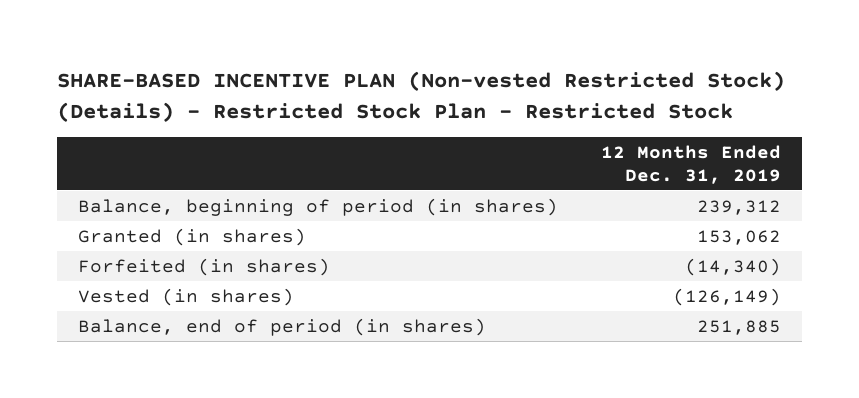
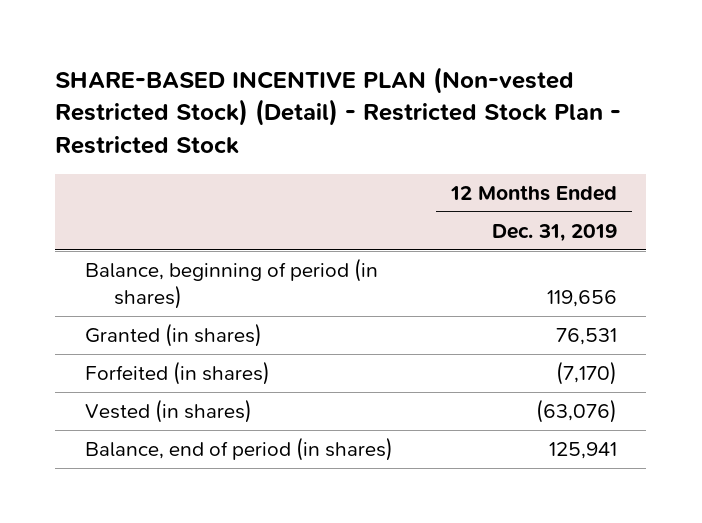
[57,71,786,122] SHARE-BASED INCENTIVE PLAN (Non-vested Restricted Stock) (Details) - Restricted Stock Plan - Restricted Stock -> [55,66,622,154] SHARE-BASED INCENTIVE PLAN (Non-vested Restricted Stock) (Detail) - Restricted Stock Plan - Restricted Stock
[696,199,781,215] 239,312 -> [547,289,618,307] 119,656
[696,229,781,245] 153,062 -> [556,328,618,346] 76,531
[684,257,781,276] (14,340) -> [556,361,618,386] (7,170)
[672,287,781,306] (126,149) -> [536,399,618,424] (63,076)
[696,319,781,335] 251,885 -> [549,442,618,460] 125,941

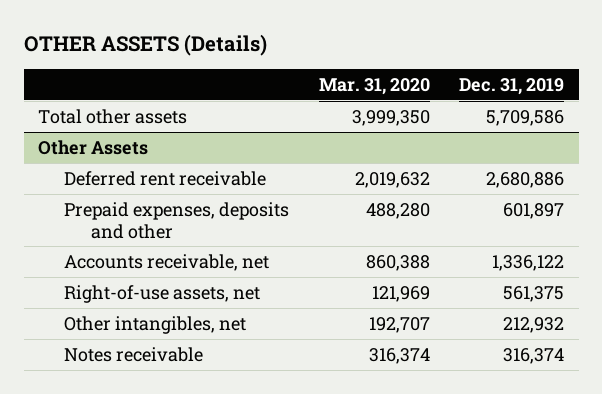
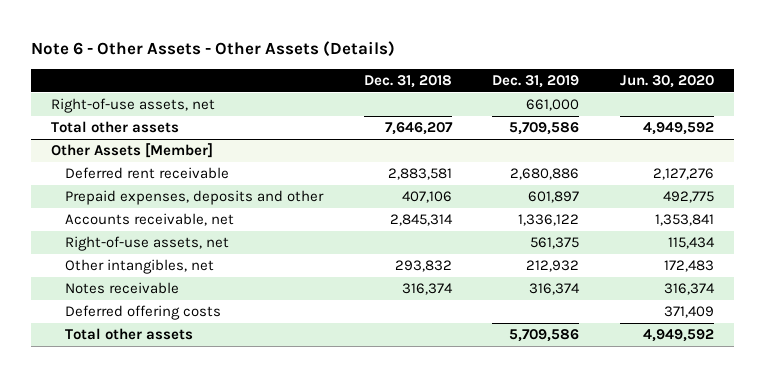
[23,34,267,57] OTHER ASSETS (Details) -> [31,41,396,58] Note 6 - Other Assets - Other Assets (Details)
[318,77,430,95] Mar. 31, 2020 -> none
none -> [363,75,452,89] Dec. 31, 2018
none -> [619,75,714,89] Jun. 30, 2020
none -> [51,98,216,114] Right-of-use assets, net
[38,139,149,155] Other Assets -> [51,143,214,159] Other Assets [Member]
none -> [65,305,222,321] Deferred offering costs
none -> [65,328,194,341] Total other assets

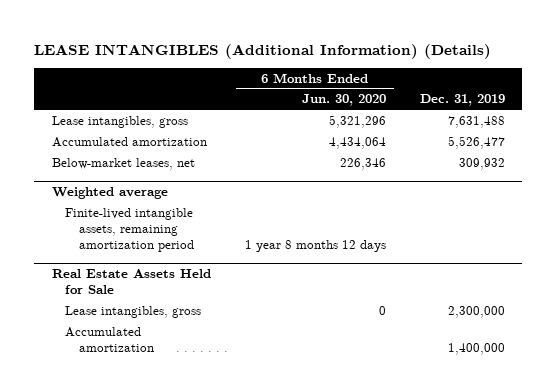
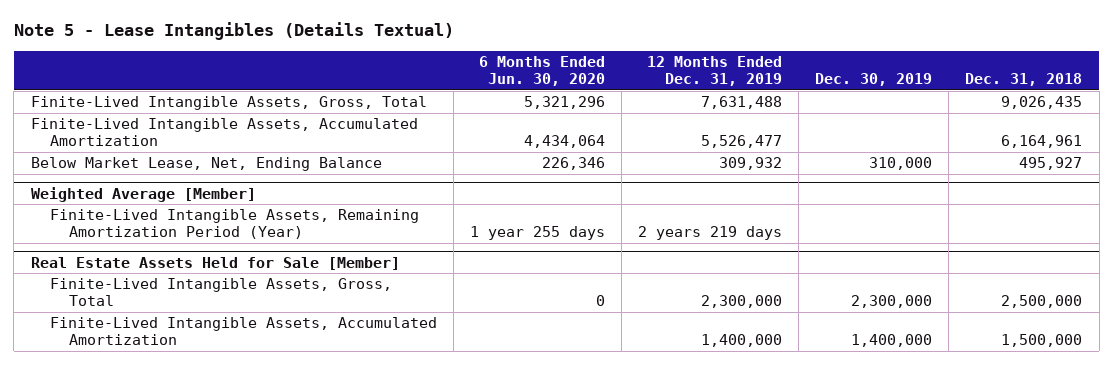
[34,43,492,59] LEASE INTANGIBLES (Additional Information) (Details) -> [13,22,454,41] Note 5 - Lease Intangibles (Details Textual)
[420,94,506,107] Dec. 31, 2019 -> none
none -> [647,56,783,87] 12 Months Ended Dec. 31, 2019
none -> [815,73,933,87] Dec. 30, 2019
none -> [965,73,1083,87] Dec. 31, 2018
[51,115,188,128] Lease intangibles, gross -> [30,96,427,111] Finite-Lived Intangible Assets, Gross, Total
[51,136,207,147] Accumulated amortization -> [30,118,418,147] Finite-Lived Intangible Assets, Accumulated Amortization
[51,157,195,170] Below-market leases, net -> [30,157,382,172] Below Market Lease, Net, Ending Balance
[51,186,168,199] Weighted average -> [30,186,256,202] Weighted Average [Member]
[65,207,195,252] Finite-lived intangible assets, remaining amortization period -> [49,209,419,240] Finite-Lived Intangible Assets, Remaining Amortization Period (Year)
[244,239,386,252] 1 year 8 months 12 days -> [469,226,605,241] 1 year 255 days
[51,268,211,294] Real Estate Assets Held for Sale -> [30,256,400,270] Real Estate Assets Held for Sale [Member]
[65,305,202,318] Lease intangibles, gross -> [49,278,392,307] Finite-Lived Intangible Assets, Gross, Total
[65,326,155,352] Accumulated amortization -> [49,317,437,346] Finite-Lived Intangible Assets, Accumulated Amortization

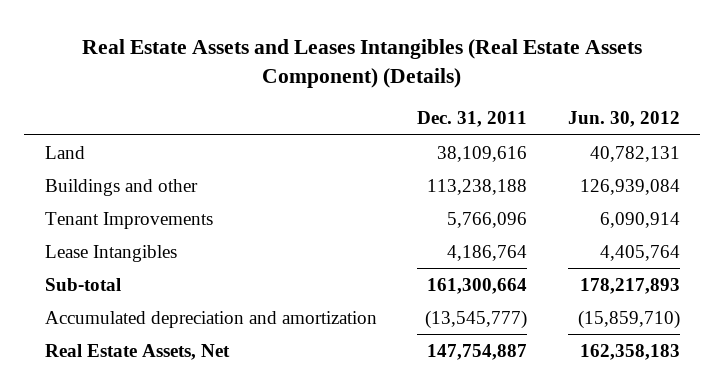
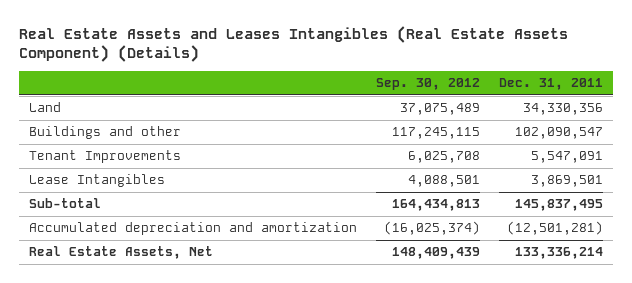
[567,111,680,128] Jun. 30, 2012 -> none
none -> [376,78,481,91] Sep. 30, 2012
[437,145,528,162] 38,109,616 -> [523,103,604,116] 34,330,356
[427,178,528,195] 113,238,188 -> [515,127,604,140] 102,090,547
[447,211,528,228] 5,766,096 -> [531,151,604,164] 5,547,091
[447,244,528,261] 4,186,764 -> [531,175,604,188] 3,869,501
[427,277,528,294] 161,300,664 -> [515,199,604,212] 145,837,495
[425,309,528,329] (13,545,777) -> [507,221,604,236] (12,501,281)
[427,343,528,360] 147,754,887 -> [515,247,604,260] 133,336,214

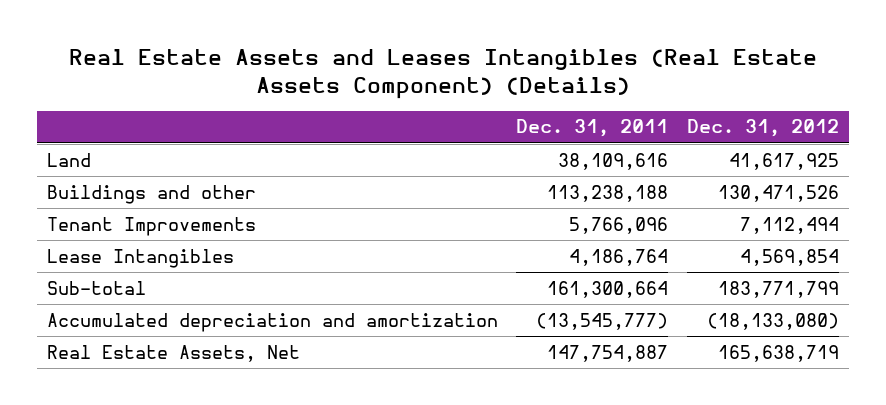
[376,78,481,91] Sep. 30, 2012 -> none
none -> [687,119,840,138] Dec. 31, 2012
[523,103,604,116] 34,330,356 -> [558,152,669,170] 38,109,616
[515,127,604,140] 102,090,547 -> [547,184,669,202] 113,238,188
[531,151,604,164] 5,547,091 -> [569,216,669,234] 5,766,096
[531,175,604,188] 3,869,501 -> [569,248,669,266] 4,186,764
[515,199,604,212] 145,837,495 -> [547,280,669,298] 161,300,664
[507,221,604,236] (12,501,281) -> [536,312,669,330] (13,545,777)
[515,247,604,260] 133,336,214 -> [547,344,669,362] 147,754,887

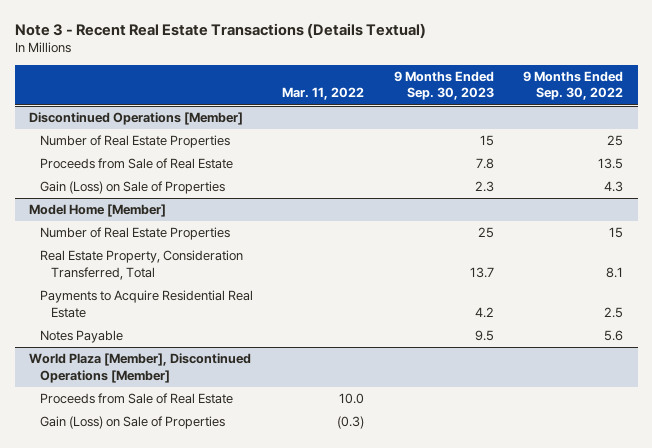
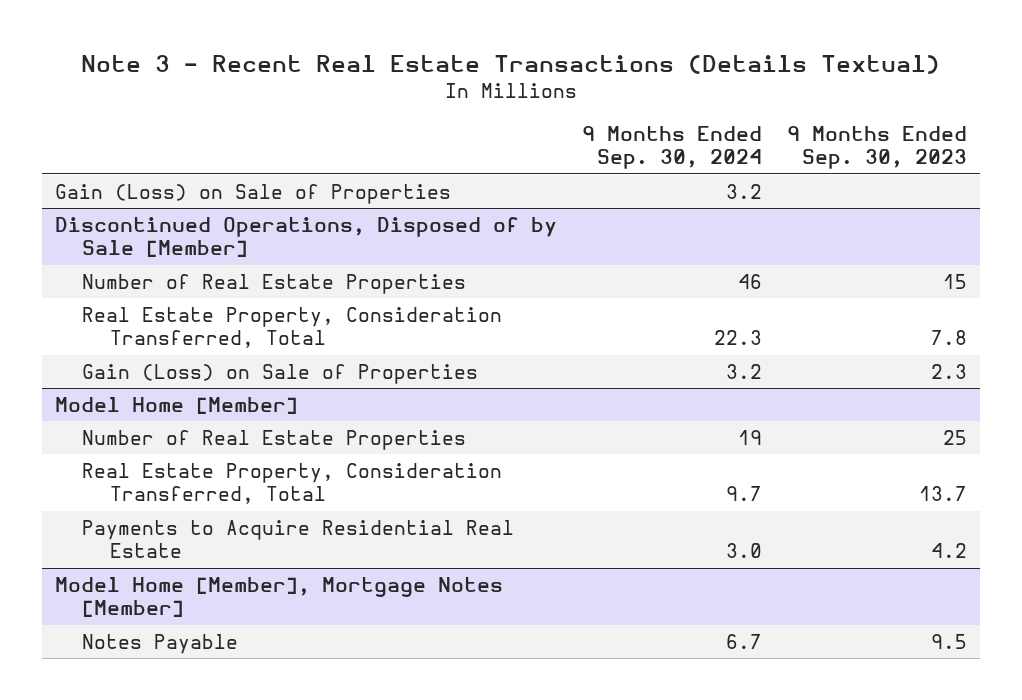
[282,87,365,101] Mar. 11, 2022 -> none
[522,71,623,101] 9 Months Ended Sep. 30, 2022 -> none
none -> [581,125,762,170] 9 Months Ended Sep. 30, 2024
[29,112,244,126] Discontinued Operations [Member] -> none
none -> [54,183,451,204] Gain (Loss) on Sale of Properties
none -> [54,216,557,258] Discontinued Operations, Disposed of by Sale [Member]
[40,158,234,170] Proceeds from Sale of Real Estate -> none
none -> [82,306,503,349] Real Estate Property, Consideration Transferred, Total
none -> [54,576,503,618] Model Home [Member], Mortgage Notes [Member]
[29,353,252,383] World Plaza [Member], Discontinued Operations [Member] -> none
[40,393,234,405] Proceeds from Sale of Real Estate -> none
[40,416,226,430] Gain (Loss) on Sale of Properties -> none

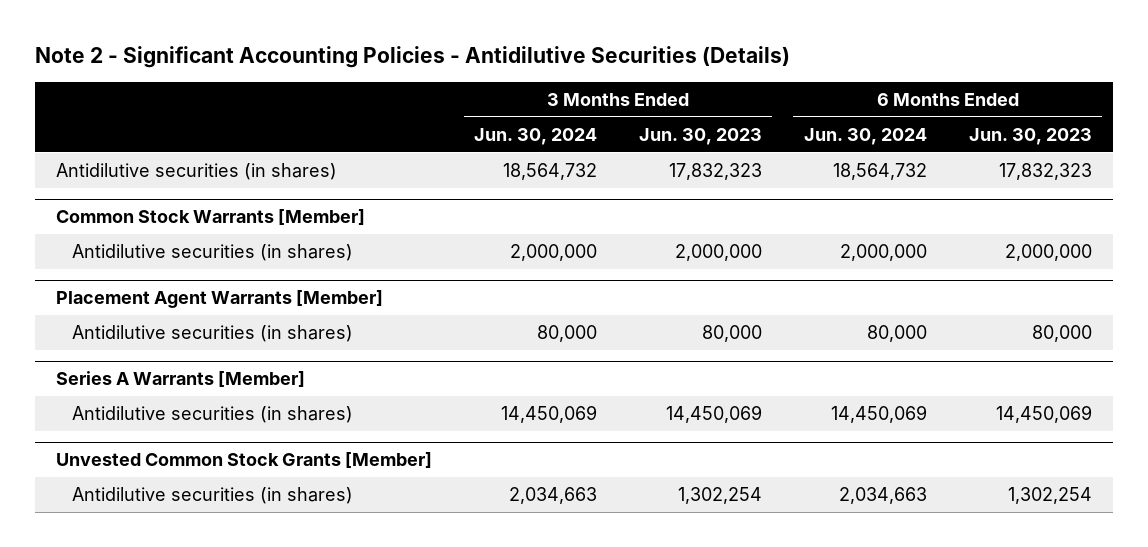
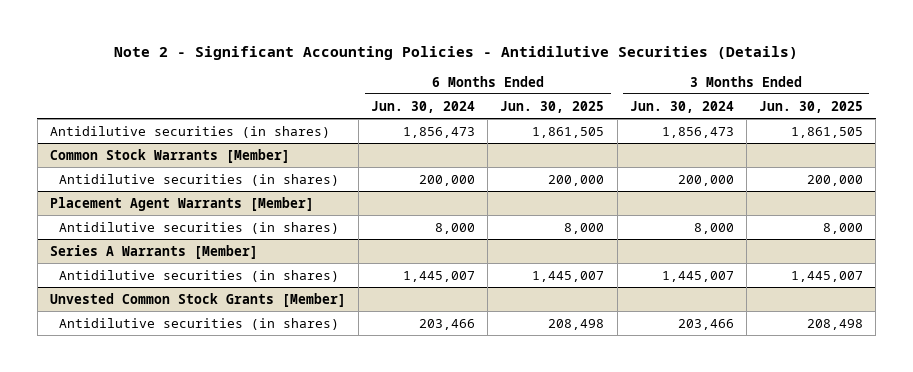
[638,127,762,145] Jun. 30, 2023 -> none
[968,127,1092,145] Jun. 30, 2023 -> none
none -> [500,100,605,113] Jun. 30, 2025
none -> [759,100,864,113] Jun. 30, 2025
[503,163,598,181] 18,564,732 -> [661,126,734,138] 1,856,473
[832,163,927,181] 18,564,732 -> [403,126,476,138] 1,856,473
[510,244,598,262] 2,000,000 -> [677,174,734,186] 200,000
[839,244,927,262] 2,000,000 -> [419,174,476,186] 200,000
[537,325,598,343] 80,000 -> [693,222,734,234] 8,000
[866,325,927,343] 80,000 -> [435,222,476,234] 8,000
[501,405,598,424] 14,450,069 -> [661,270,734,282] 1,445,007
[830,405,927,424] 14,450,069 -> [403,270,476,282] 1,445,007
[509,487,598,505] 2,034,663 -> [677,318,734,330] 203,466
[838,487,927,505] 2,034,663 -> [419,318,476,330] 203,466

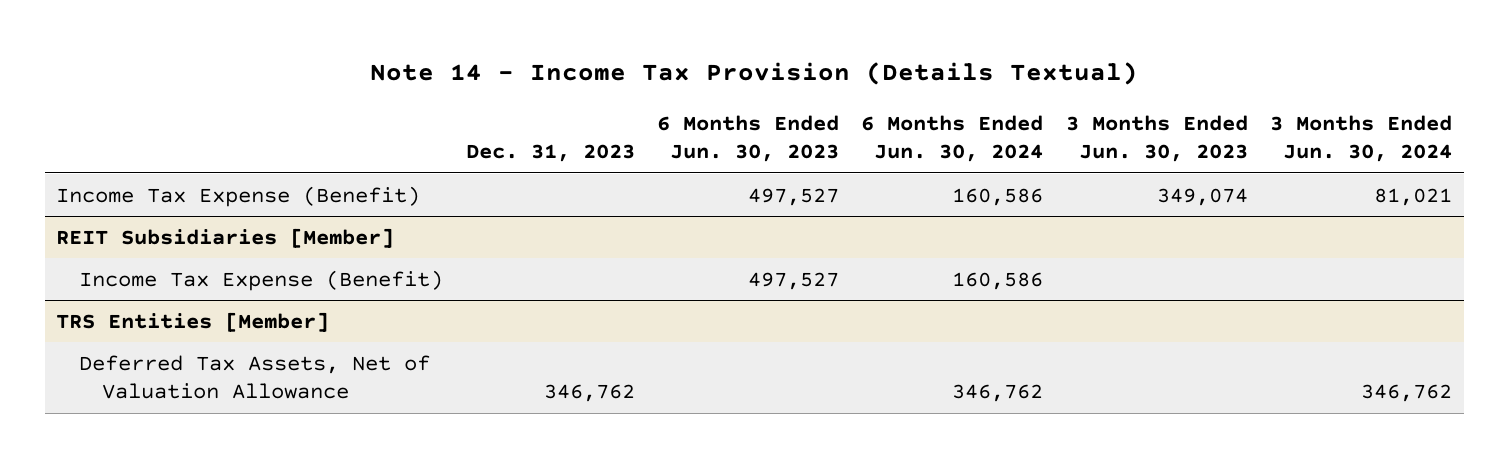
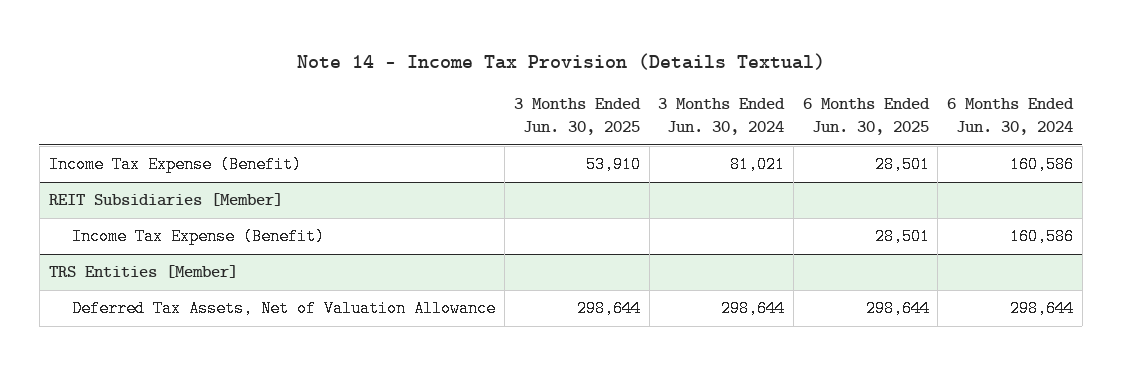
[465,144,635,163] Dec. 31, 2023 -> none
[657,114,840,163] 6 Months Ended Jun. 30, 2023 -> none
[1065,114,1248,163] 3 Months Ended Jun. 30, 2023 -> none
none -> [513,98,641,136] 3 Months Ended Jun. 30, 2025
none -> [802,98,930,136] 6 Months Ended Jun. 30, 2025
[952,384,1044,403] 346,762 -> [1009,300,1074,318] 298,644
[1361,384,1453,403] 346,762 -> [721,300,786,318] 298,644

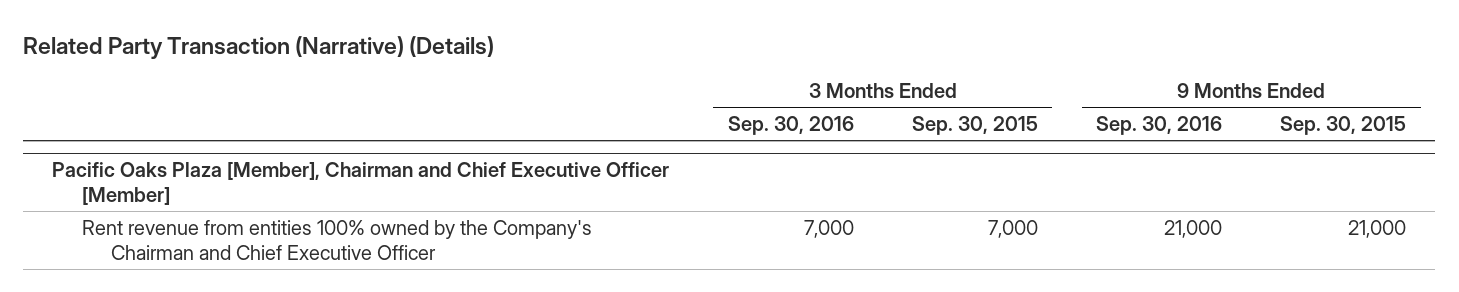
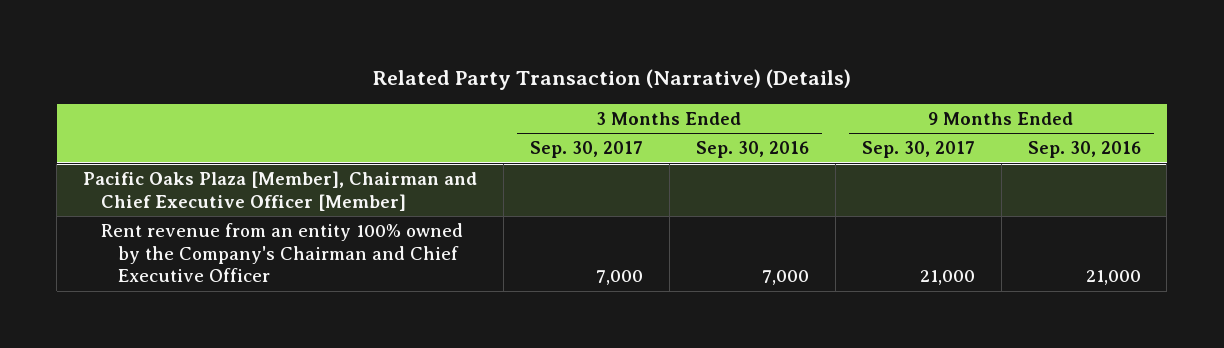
[911,115,1038,135] Sep. 30, 2015 -> none
[1280,115,1407,135] Sep. 30, 2015 -> none
none -> [530,141,644,159] Sep. 30, 2017
none -> [861,141,975,159] Sep. 30, 2017
[81,219,592,260] Rent revenue from entities 100% owned by the Company's Chairman and Chief Executive Officer -> [100,223,463,283] Rent revenue from an entity 100% owned by the Company's Chairman and Chief Executive Officer

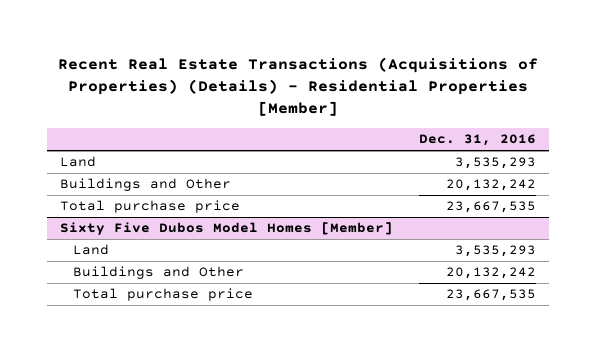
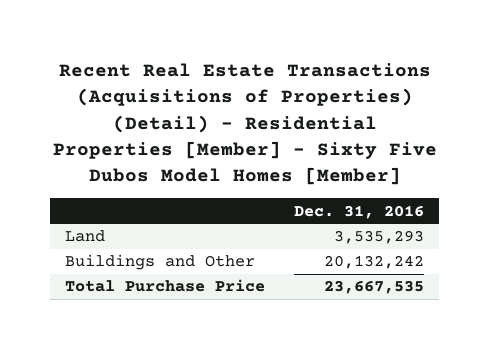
[57,57,538,117] Recent Real Estate Transactions (Acquisitions of Properties) (Details) - Residential Properties [Member] -> [52,63,437,186] Recent Real Estate Transactions (Acquisitions of Properties) (Detail) - Residential Properties [Member] - Sixty Five Dubos Model Homes [Member]
[59,222,393,236] Sixty Five Dubos Model Homes [Member] -> none
[73,244,110,256] Land -> none
[73,266,245,280] Buildings and Other -> none
[73,288,254,302] Total purchase price -> none
[59,200,240,214] Total purchase price -> [64,279,265,293] Total Purchase Price

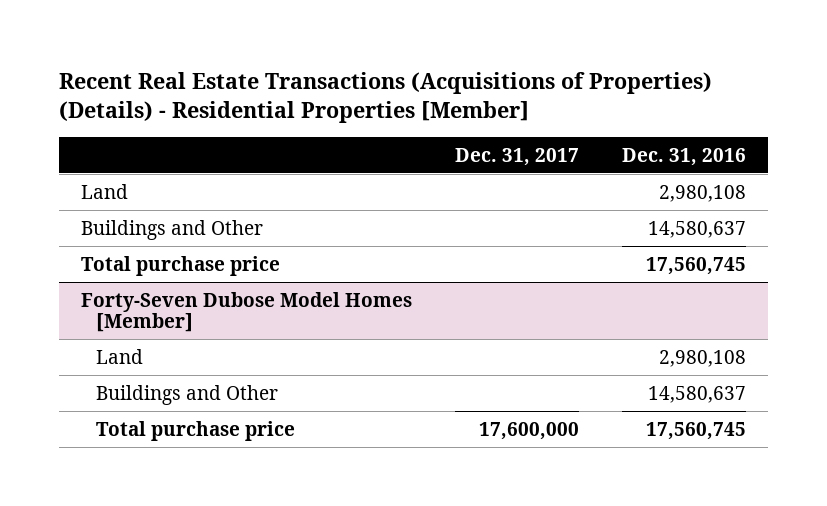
[52,63,437,186] Recent Real Estate Transactions (Acquisitions of Properties) (Detail) - Residential Properties [Member] - Sixty Five Dubos Model Homes [Member] -> [59,71,713,124] Recent Real Estate Transactions (Acquisitions of Properties) (Details) - Residential Properties [Member]
none -> [455,147,580,166] Dec. 31, 2017
[334,230,425,245] 3,535,293 -> [659,184,747,202] 2,980,108
[324,255,425,270] 20,132,242 -> [648,220,747,238] 14,580,637
[64,279,265,293] Total Purchase Price -> [81,255,281,276] Total purchase price
[324,280,425,295] 23,667,535 -> [646,256,747,275] 17,560,745
none -> [81,291,413,333] Forty-Seven Dubose Model Homes [Member]
none -> [96,348,144,364] Land
none -> [96,384,279,405] Buildings and Other
none -> [96,420,296,441] Total purchase price

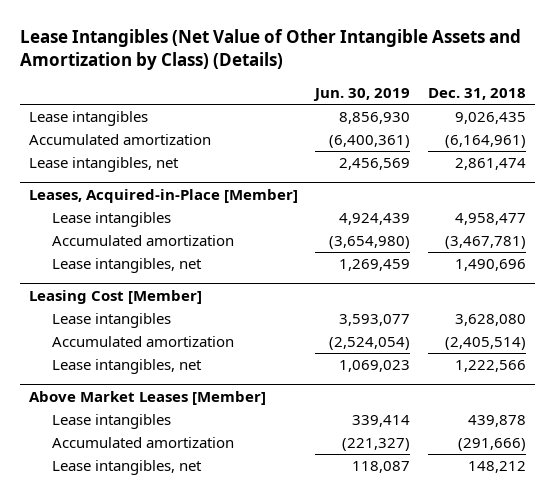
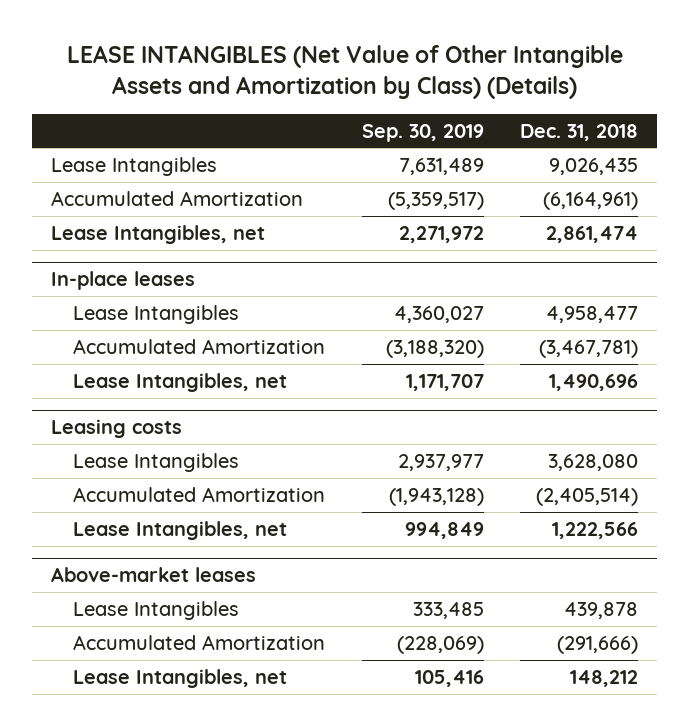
[19,28,521,70] Lease Intangibles (Net Value of Other Intangible Assets and Amortization by Class) (Details) -> [66,45,623,99] LEASE INTANGIBLES (Net Value of Other Intangible Assets and Amortization by Class) (Details)
[313,87,411,101] Jun. 30, 2019 -> none
none -> [361,123,484,142] Sep. 30, 2019
[28,110,148,126] Lease intangibles -> [50,156,217,176] Lease Intangibles
[28,133,211,145] Accumulated amortization -> [50,190,303,206] Accumulated Amortization
[28,156,179,172] Lease intangibles, net -> [50,224,265,244] Lease Intangibles, net
[28,188,298,203] Leases, Acquired-in-Place [Member] -> [50,271,195,291] In-place leases
[51,211,171,227] Lease intangibles -> [73,304,240,324] Lease Intangibles
[51,234,234,246] Accumulated amortization -> [73,338,326,354] Accumulated Amortization
[51,257,202,273] Lease intangibles, net -> [73,372,288,392] Lease Intangibles, net
[28,289,202,304] Leasing Cost [Member] -> [50,419,182,439] Leasing costs
[51,312,171,328] Lease intangibles -> [73,452,240,472] Lease Intangibles
[51,335,234,347] Accumulated amortization -> [73,486,326,502] Accumulated Amortization
[51,358,202,374] Lease intangibles, net -> [73,520,288,540] Lease Intangibles, net
[28,390,266,405] Above Market Leases [Member] -> [50,567,256,583] Above-market leases
[51,413,171,429] Lease intangibles -> [73,600,240,620] Lease Intangibles
[51,436,234,448] Accumulated amortization -> [73,634,326,650] Accumulated Amortization
[51,459,202,475] Lease intangibles, net -> [73,668,288,688] Lease Intangibles, net

